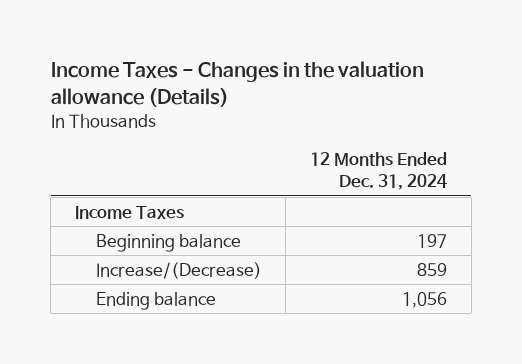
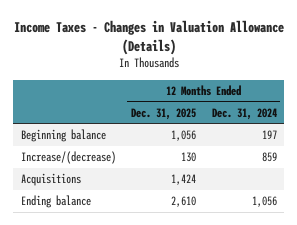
[50,61,424,108] Income Taxes - Changes in the valuation allowance (Details) -> [13,19,284,55] Income Taxes - Changes in Valuation Allowance (Details)
none -> [131,107,197,120] Dec. 31, 2025
[74,205,184,219] Income Taxes -> none
[95,261,262,279] Increase/(Decrease) -> [20,151,116,165] Increase/(decrease)
none -> [20,173,81,187] Acquisitions

